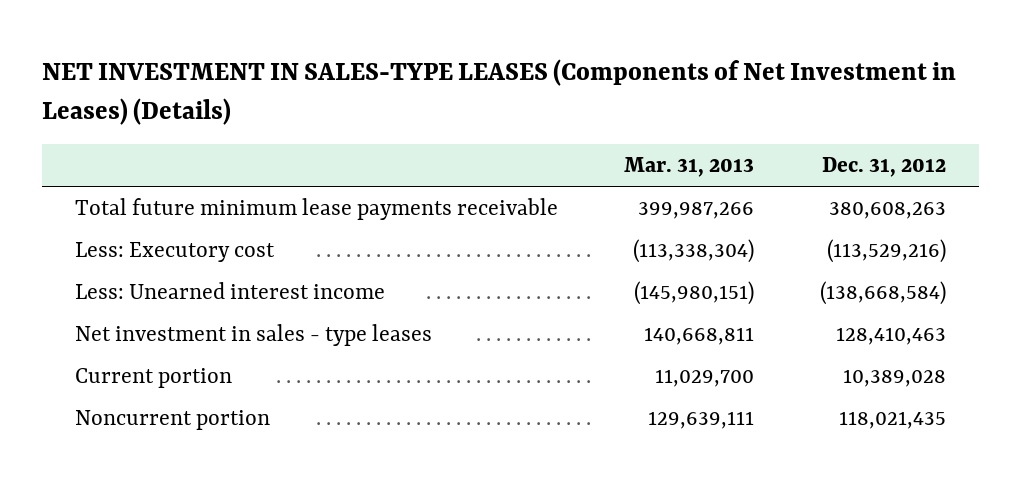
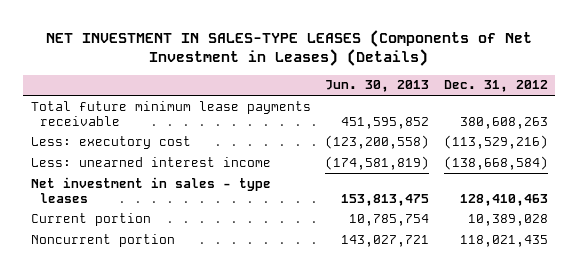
[623,157,754,178] Mar. 31, 2013 -> none
none -> [325,80,430,93] Jun. 30, 2013
[74,242,275,263] Less: Executory cost -> [30,135,191,149] Less: executory cost
[74,282,385,300] Less: Unearned interest income -> [30,156,271,167] Less: unearned interest income

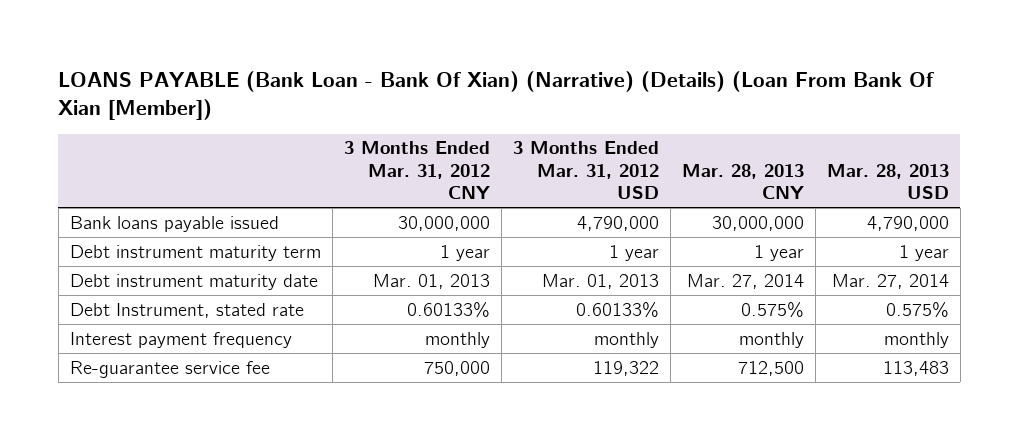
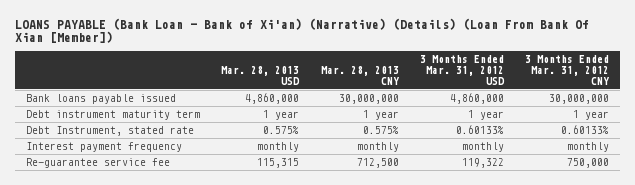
[58,70,935,121] LOANS PAYABLE (Bank Loan - Bank Of Xian) (Narrative) (Details) (Loan From Bank Of Xian [Member]) -> [15,17,590,44] LOANS PAYABLE (Bank Loan - Bank of Xi'an) (Narrative) (Details) (Loan From Bank Of Xian [Member])
[576,215,659,231] 4,790,000 -> [450,92,505,104] 4,860,000
[866,215,949,231] 4,790,000 -> [245,92,300,104] 4,860,000
[69,273,318,290] Debt instrument maturity date -> none
[882,360,949,376] 113,483 -> [257,157,300,168] 115,315

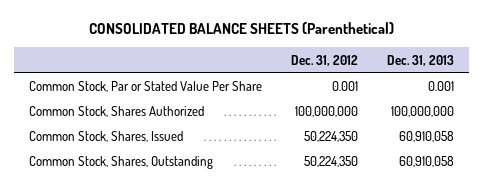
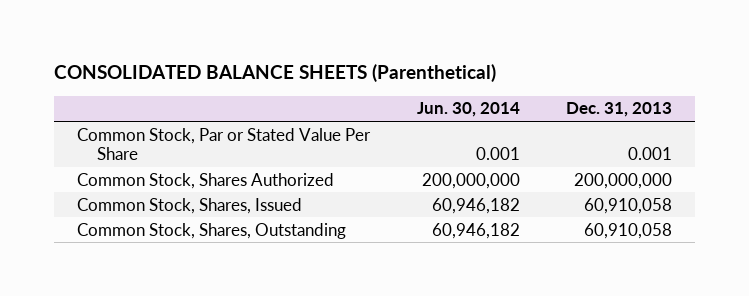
[290,54,358,66] Dec. 31, 2012 -> none
none -> [416,102,520,118] Jun. 30, 2014
[391,106,455,118] 100,000,000 -> [573,172,672,189] 200,000,000

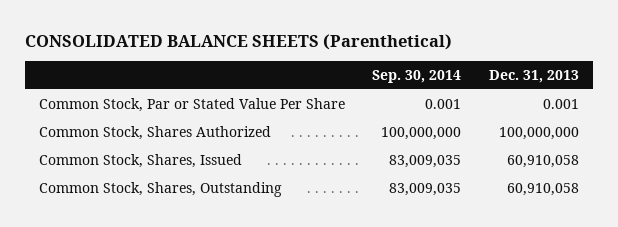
[416,102,520,118] Jun. 30, 2014 -> none
none -> [372,70,462,84] Sep. 30, 2014
[573,172,672,189] 200,000,000 -> [498,126,579,140] 100,000,000

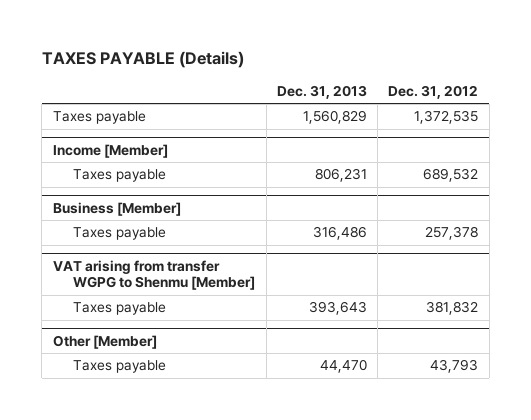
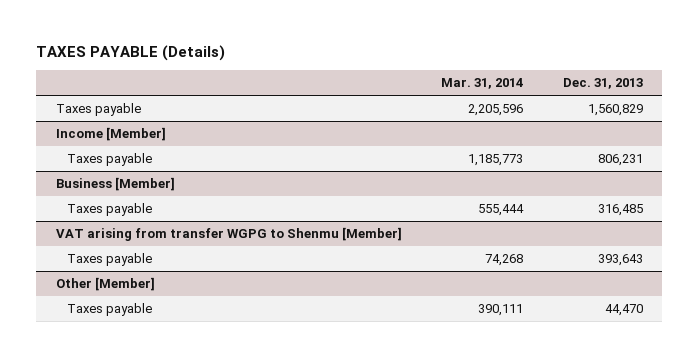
[388,84,479,99] Dec. 31, 2012 -> none
none -> [441,78,524,90] Mar. 31, 2014
[312,226,367,241] 316,486 -> [597,204,643,217] 316,485

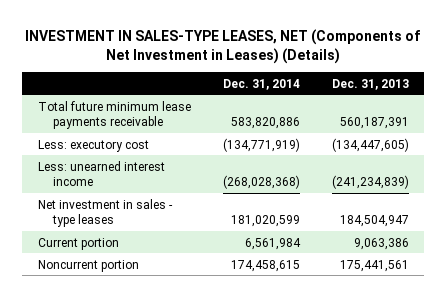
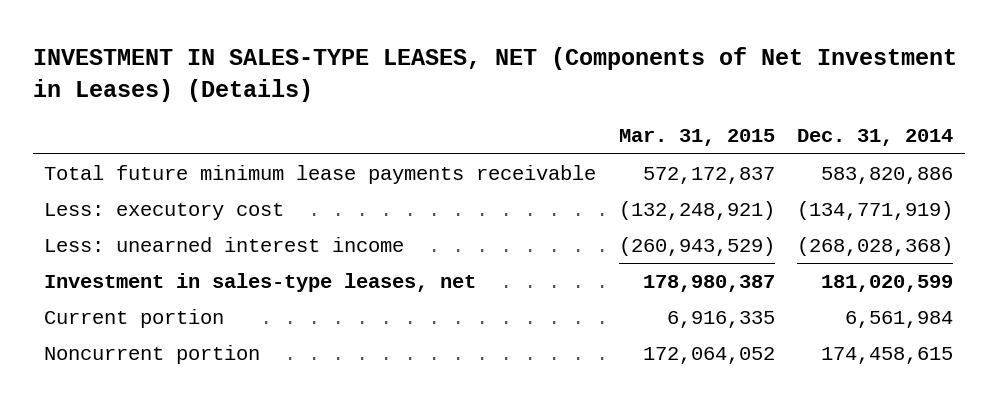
[331,78,409,90] Dec. 31, 2013 -> none
none -> [618,129,775,147] Mar. 31, 2015
[37,198,173,228] Net investment in sales - type leases -> [44,273,477,293] Investment in sales-type leases, net

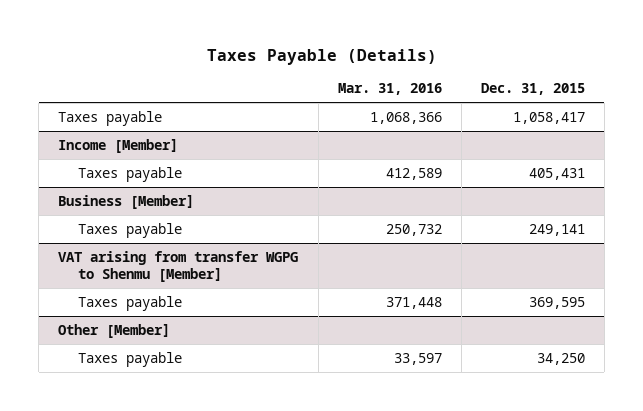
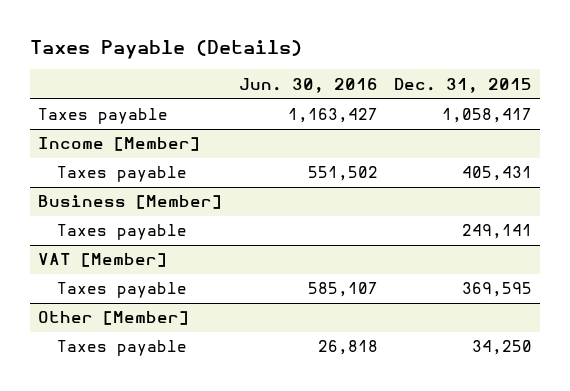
[337,83,442,96] Mar. 31, 2016 -> none
none -> [238,77,378,93] Jun. 30, 2016
[58,250,299,283] VAT arising from transfer WGPG to Shenmu [Member] -> [38,253,168,268] VAT [Member]

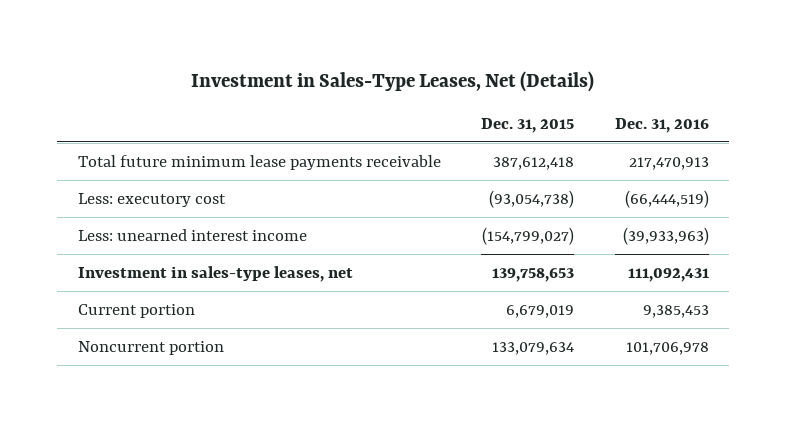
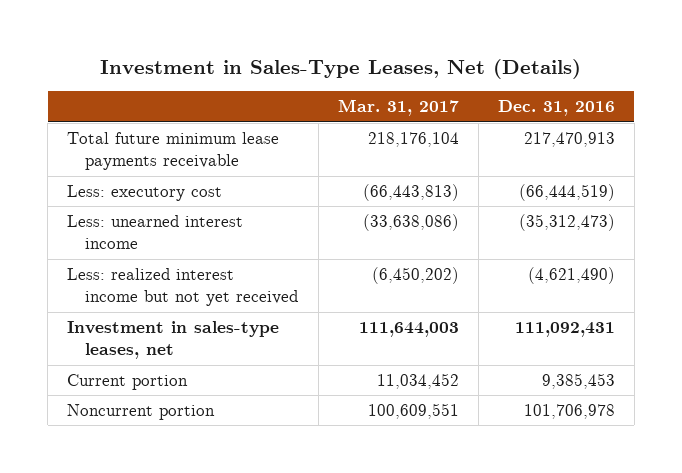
[481,118,575,134] Dec. 31, 2015 -> none
none -> [337,99,459,117] Mar. 31, 2017
[622,226,709,245] (39,933,963) -> [518,214,615,232] (35,312,473)
none -> [67,268,299,307] Less: realized interest income but not yet received

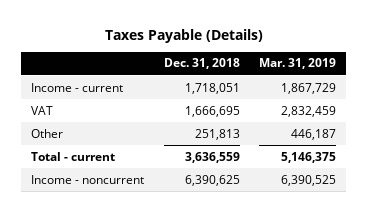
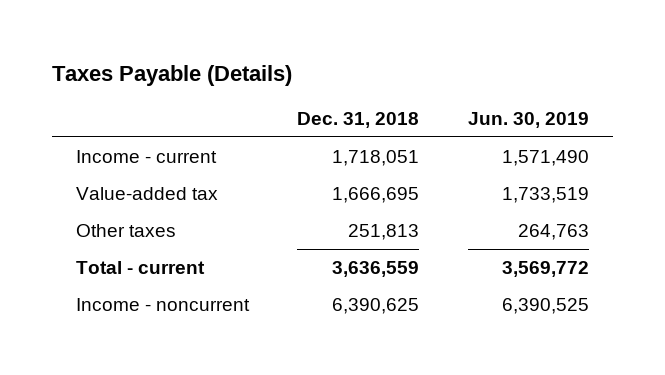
[259,58,337,70] Mar. 31, 2019 -> none
none -> [468,111,590,128] Jun. 30, 2019
[31,105,54,115] VAT -> [75,186,218,200] Value-added tax
[31,128,64,138] Other -> [75,223,176,237] Other taxes

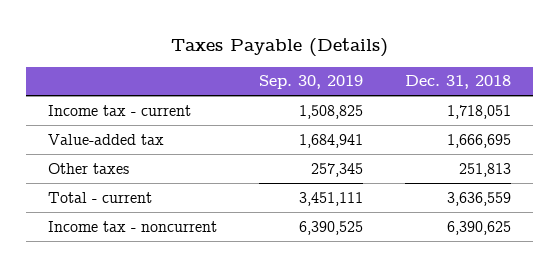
[468,111,590,128] Jun. 30, 2019 -> none
none -> [259,75,364,90] Sep. 30, 2019
[75,149,217,163] Income - current -> [47,104,191,116] Income tax - current
[75,297,250,311] Income - noncurrent -> [47,220,217,232] Income tax - noncurrent

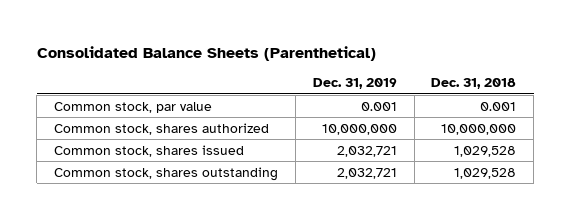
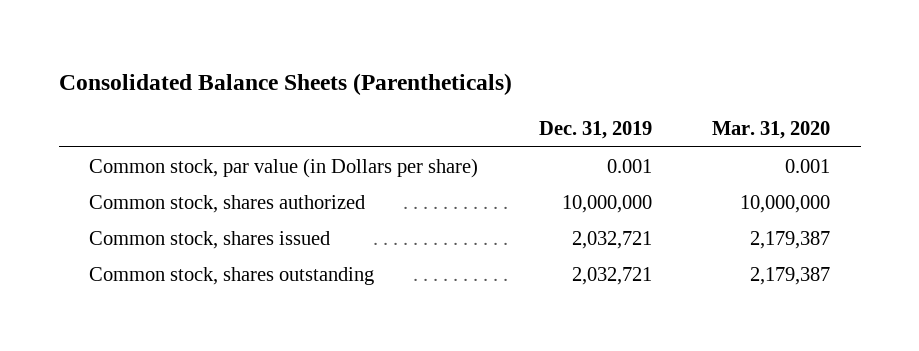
[36,45,376,61] Consolidated Balance Sheets (Parenthetical) -> [58,73,512,96] Consolidated Balance Sheets (Parentheticals)
[431,78,517,90] Dec. 31, 2018 -> none
none -> [712,121,831,140] Mar. 31, 2020
[54,101,213,113] Common stock, par value -> [89,157,479,178] Common stock, par value (in Dollars per share)

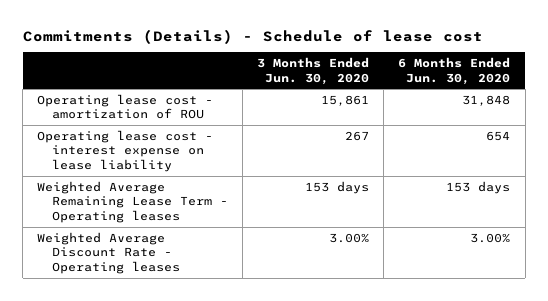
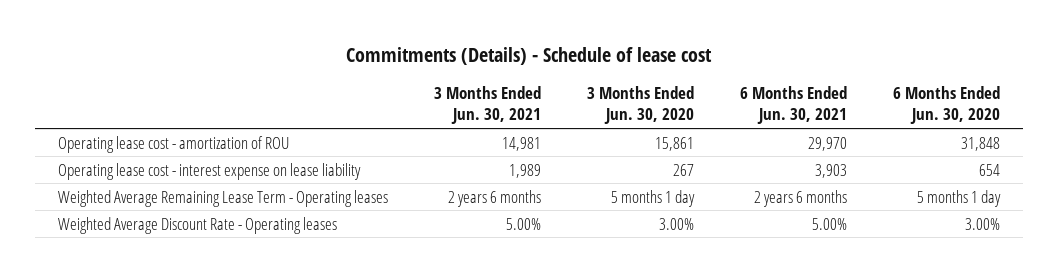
none -> [434,85,542,125] 3 Months Ended Jun. 30, 2021
none -> [739,85,847,125] 6 Months Ended Jun. 30, 2021
[304,180,369,194] 153 days -> [611,189,696,207] 5 months 1 day
[446,180,511,194] 153 days -> [916,189,1001,207] 5 months 1 day

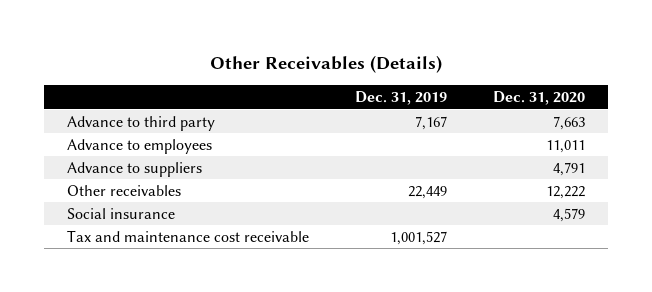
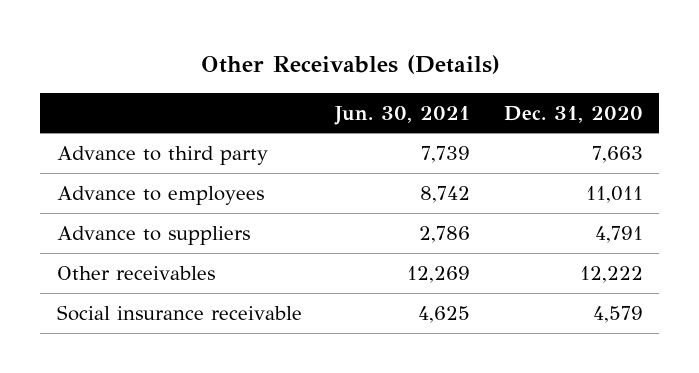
[355,90,448,105] Dec. 31, 2019 -> none
none -> [334,105,471,125] Jun. 30, 2021
[67,229,310,242] Tax and maintenance cost receivable -> none
[67,207,176,219] Social insurance -> [56,304,302,321] Social insurance receivable

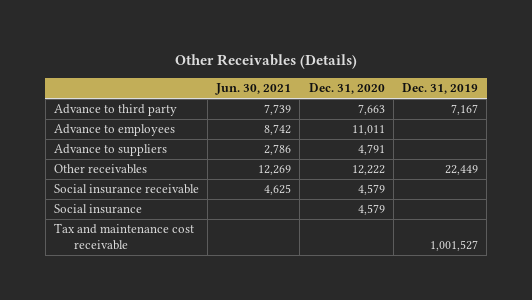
none -> [401,83,478,95] Dec. 31, 2019
none -> [53,204,142,215] Social insurance
none -> [53,223,194,250] Tax and maintenance cost receivable

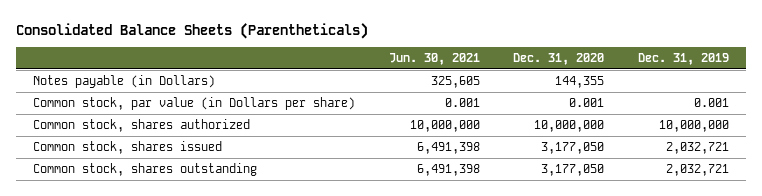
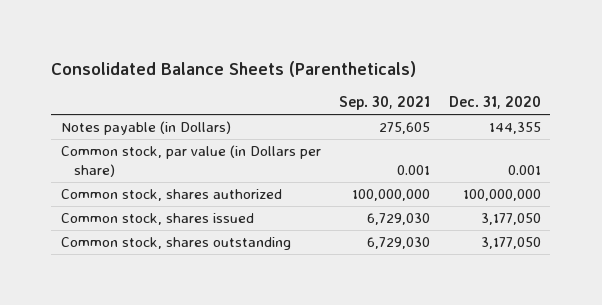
[388,53,480,66] Jun. 30, 2021 -> none
[637,53,729,66] Dec. 31, 2019 -> none
none -> [339,96,431,111] Sep. 30, 2021
[534,120,605,133] 10,000,000 -> [463,189,542,202] 100,000,000

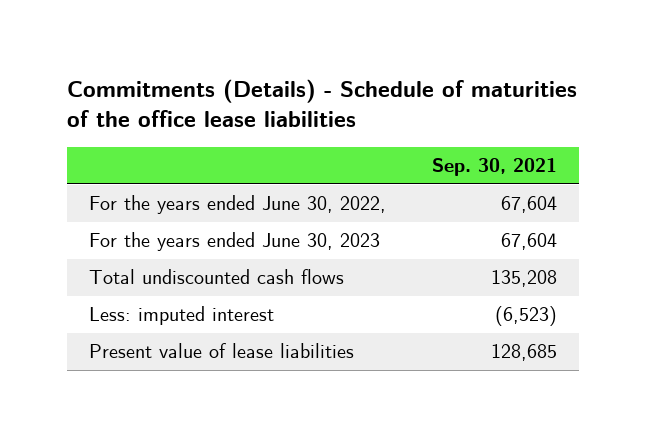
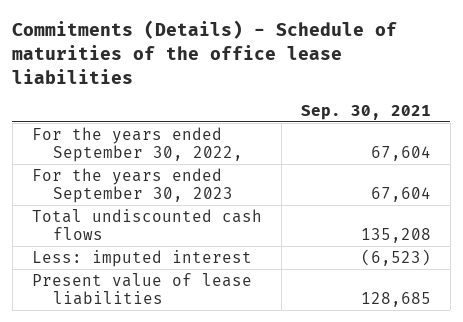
[89,195,387,215] For the years ended June 30, 2022, -> [31,126,244,163] For the years ended September 30, 2022,
[89,232,381,252] For the years ended June 30, 2023 -> [31,167,234,204] For the years ended September 30, 2023

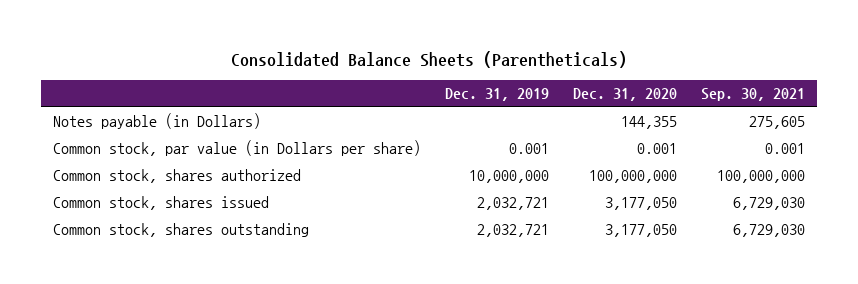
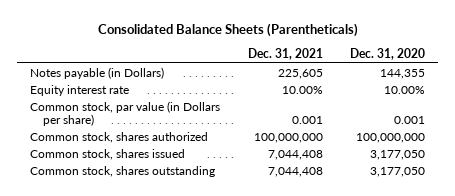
[444,88,549,102] Dec. 31, 2019 -> none
[701,88,806,102] Sep. 30, 2021 -> none
none -> [247,48,323,61] Dec. 31, 2021
none -> [30,84,130,96] Equity interest rate

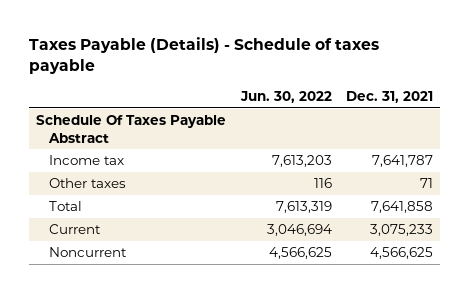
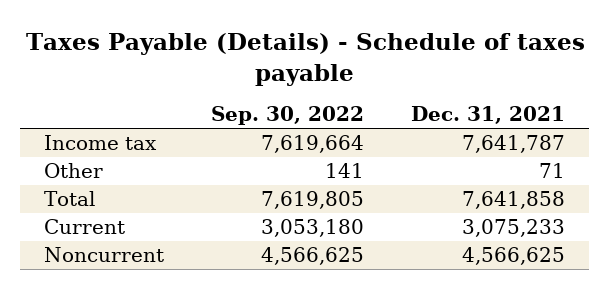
[239,90,332,103] Jun. 30, 2022 -> none
none -> [211,106,365,126] Sep. 30, 2022
[36,115,227,143] Schedule Of Taxes Payable Abstract -> none
[49,178,127,189] Other taxes -> [43,163,103,179] Other

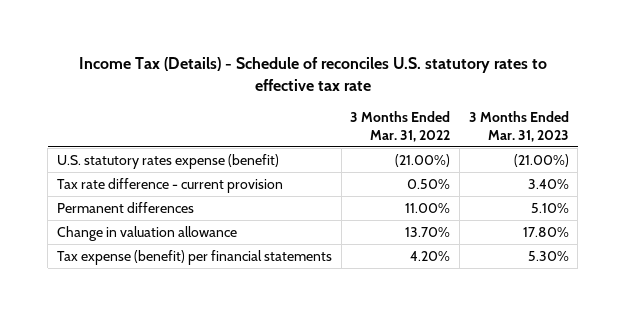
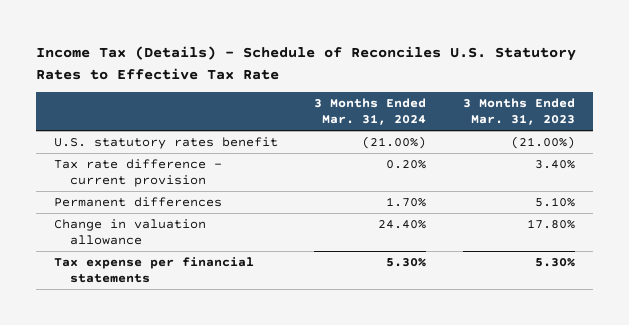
[78,57,547,91] Income Tax (Details) - Schedule of reconciles U.S. statutory rates to effective tax rate -> [36,46,577,80] Income Tax (Details) - Schedule of Reconciles U.S. Statutory Rates to Effective Tax Rate
[350,110,451,142] 3 Months Ended Mar. 31, 2022 -> none
none -> [314,98,427,126] 3 Months Ended Mar. 31, 2024
[56,154,279,170] U.S. statutory rates expense (benefit) -> [54,137,279,150] U.S. statutory rates benefit
[56,250,332,266] Tax expense (benefit) per financial statements -> [54,257,255,284] Tax expense per financial statements

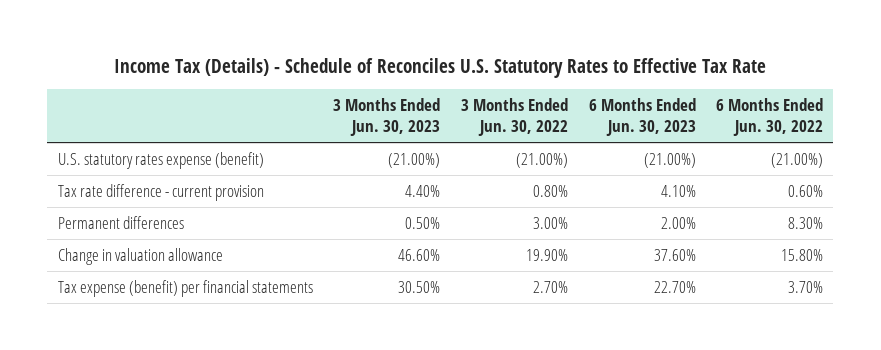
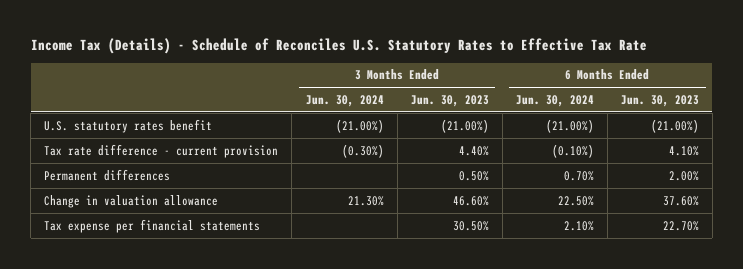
[460,98,568,137] 3 Months Ended Jun. 30, 2022 -> none
[716,98,824,137] 6 Months Ended Jun. 30, 2022 -> none
none -> [305,95,384,108] Jun. 30, 2024
none -> [515,95,594,108] Jun. 30, 2024
[57,151,264,169] U.S. statutory rates expense (benefit) -> [44,118,213,133] U.S. statutory rates benefit
[57,279,313,297] Tax expense (benefit) per financial statements -> [44,218,261,233] Tax expense per financial statements

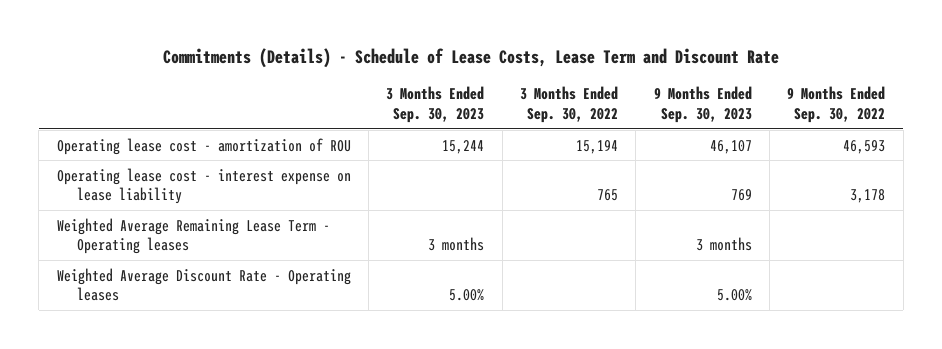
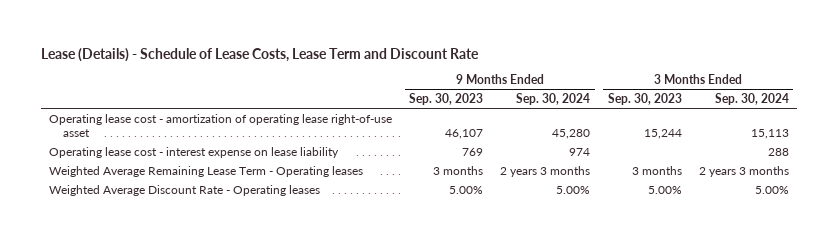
[163,48,780,69] Commitments (Details) - Schedule of Lease Costs, Lease Term and Discount Rate -> [40,47,479,62] Lease (Details) - Schedule of Lease Costs, Lease Term and Discount Rate
[520,86,619,124] 3 Months Ended Sep. 30, 2022 -> none
[787,86,886,124] 9 Months Ended Sep. 30, 2022 -> none
none -> [516,92,591,105] Sep. 30, 2024
none -> [714,92,789,105] Sep. 30, 2024
[56,137,351,155] Operating lease cost - amortization of ROU -> [49,113,393,137] Operating lease cost - amortization of operating lease right-of-use asset

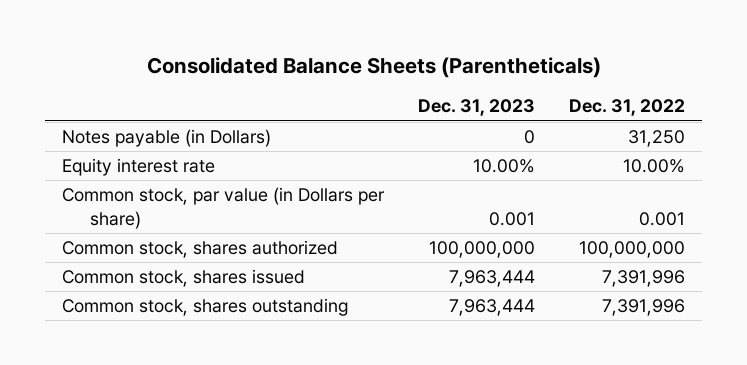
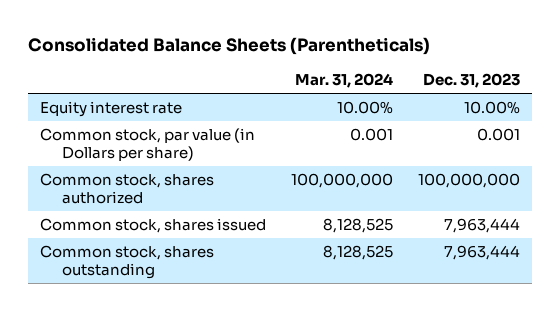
[569,99,686,117] Dec. 31, 2022 -> none
none -> [295,73,394,89] Mar. 31, 2024
[61,129,271,148] Notes payable (in Dollars) -> none

